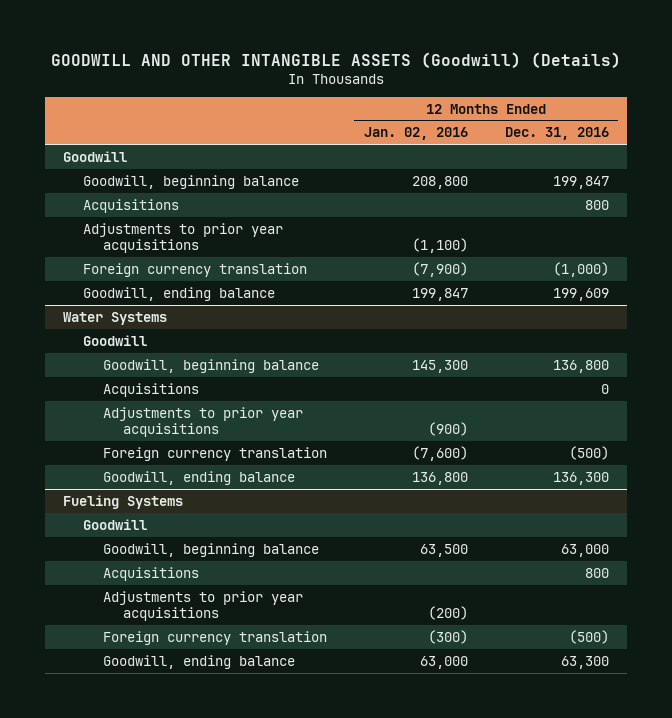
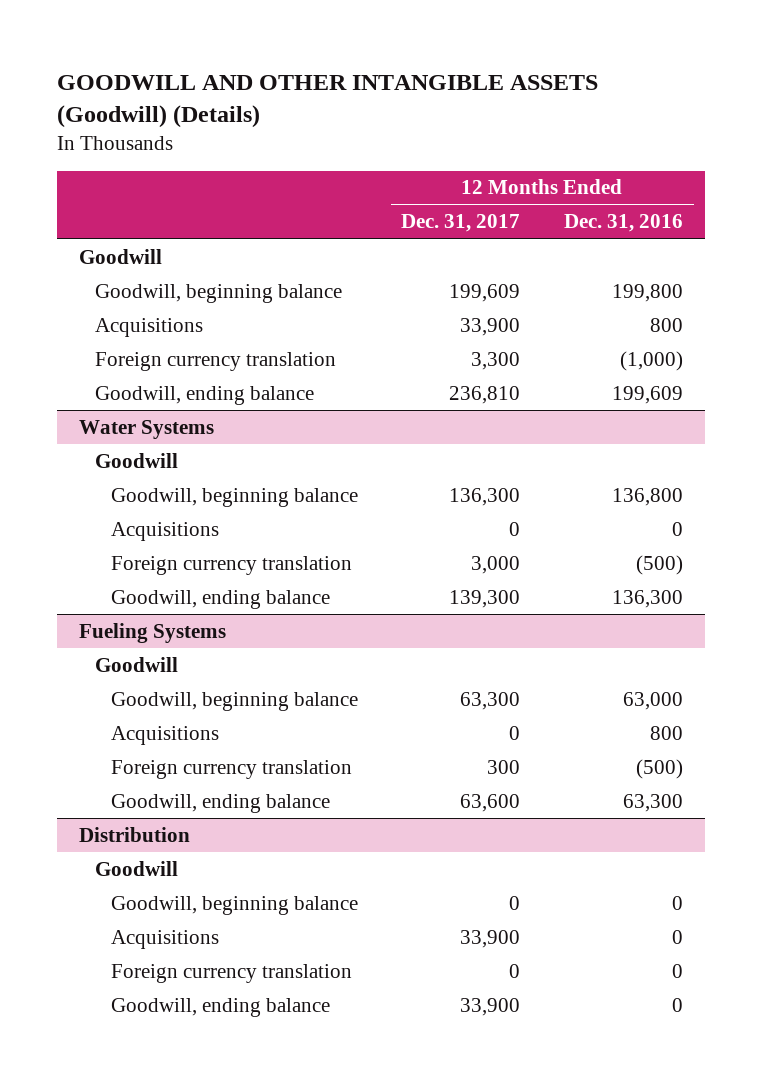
[363,127,468,141] Jan. 02, 2016 -> none
none -> [401,214,521,233] Dec. 31, 2017
[552,175,609,189] 199,847 -> [612,283,684,302] 199,800
[83,222,284,254] Adjustments to prior year acquisitions -> none
[102,406,303,438] Adjustments to prior year acquisitions -> none
[102,590,303,622] Adjustments to prior year acquisitions -> none
none -> [79,826,191,842] Distribution
none -> [94,860,178,876] Goodwill
none -> [110,895,358,915] Goodwill, beginning balance
none -> [110,929,219,949] Acquisitions
none -> [110,963,352,983] Foreign currency translation
none -> [110,997,330,1017] Goodwill, ending balance

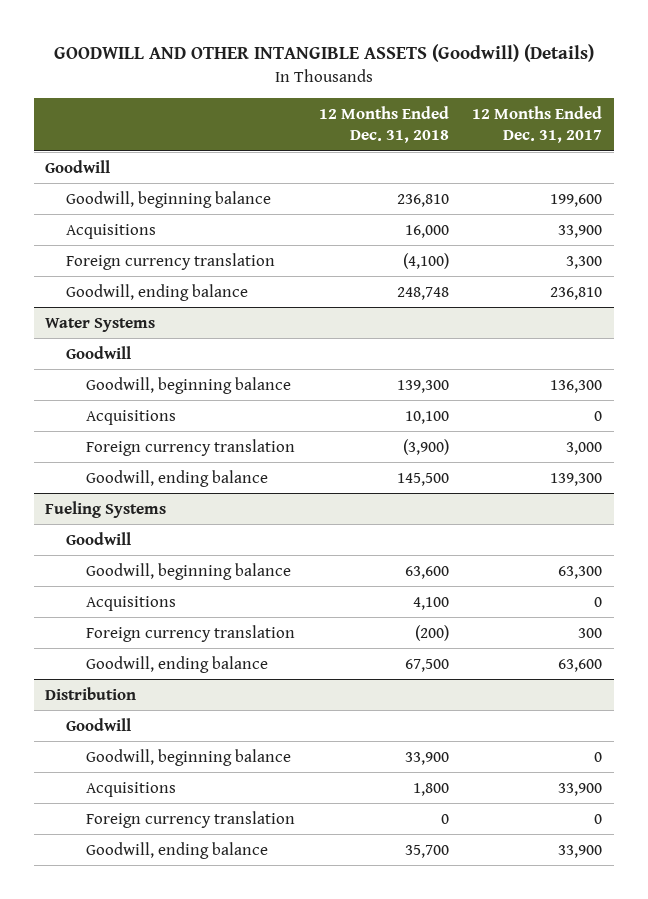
[564,214,684,233] Dec. 31, 2016 -> none
none -> [318,106,449,144] 12 Months Ended Dec. 31, 2018
[449,283,521,302] 199,609 -> [550,193,603,207] 199,600

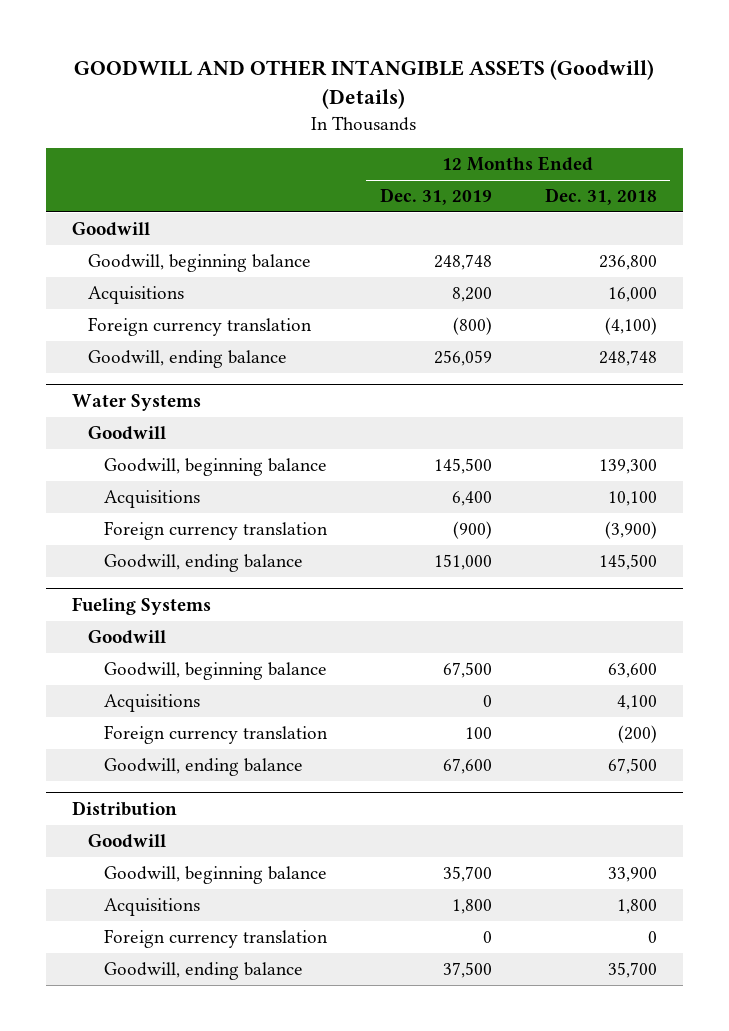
[472,106,603,144] 12 Months Ended Dec. 31, 2017 -> none
none -> [379,188,492,206] Dec. 31, 2019
[396,193,449,207] 236,810 -> [598,255,657,271] 236,800

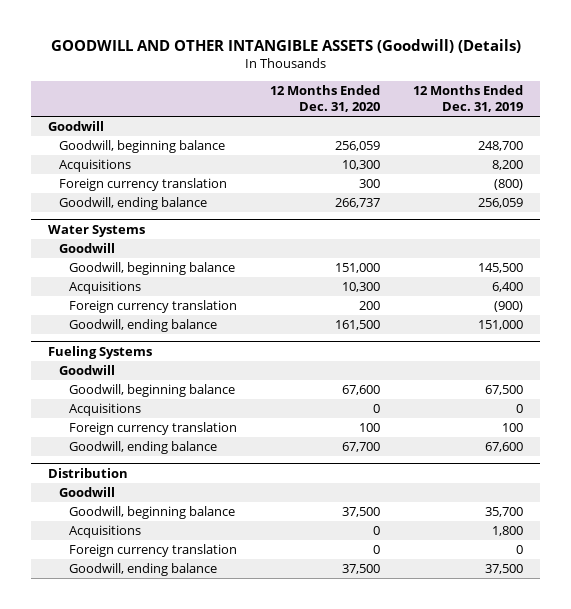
[544,188,657,206] Dec. 31, 2018 -> none
none -> [270,84,381,112] 12 Months Ended Dec. 31, 2020
[433,254,492,271] 248,748 -> [478,141,524,152] 248,700

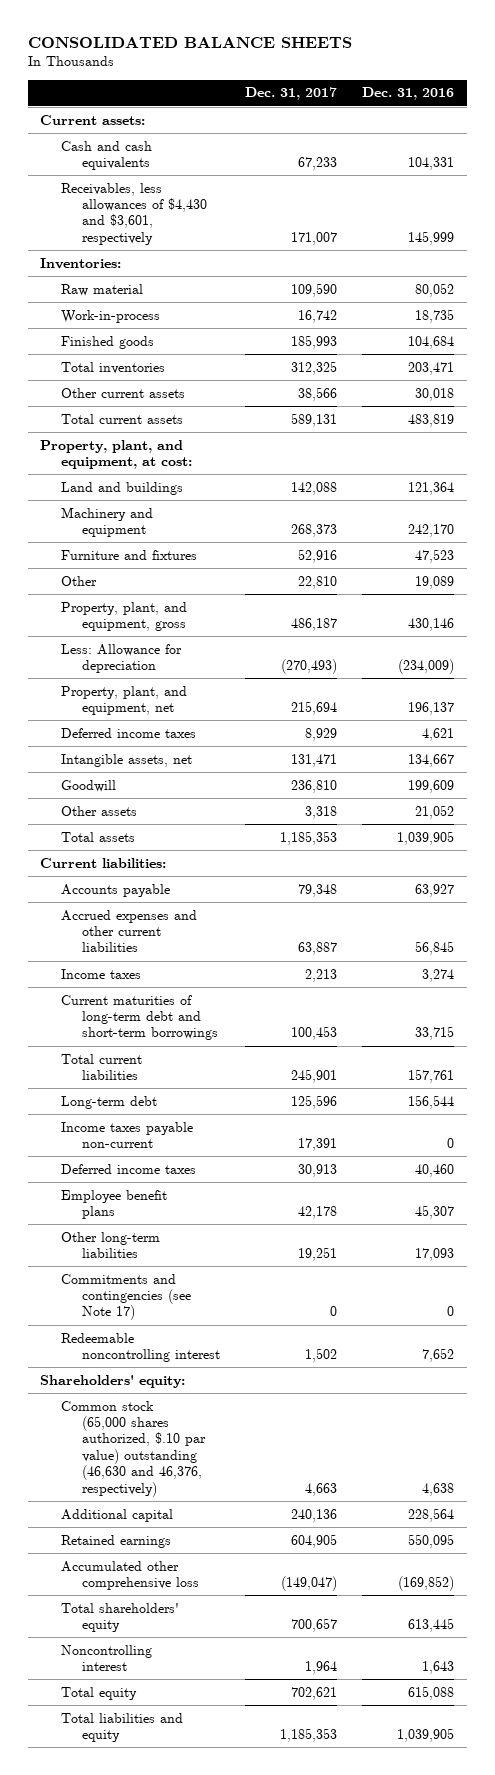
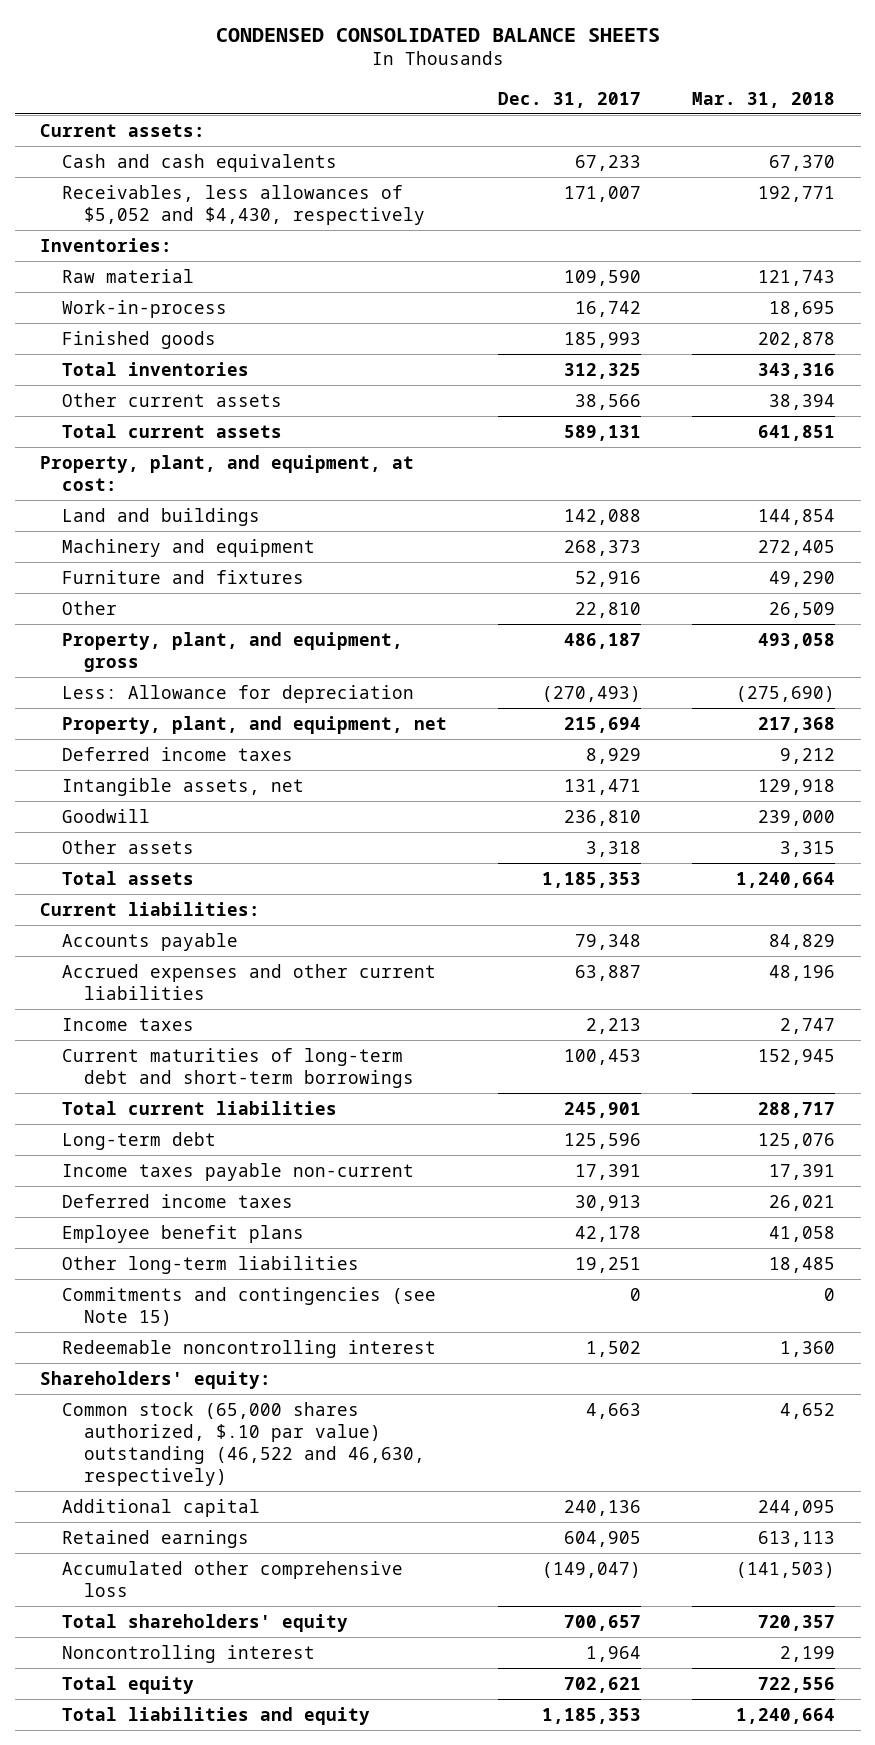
[27,37,352,49] CONSOLIDATED BALANCE SHEETS -> [215,27,660,42] CONDENSED CONSOLIDATED BALANCE SHEETS
[362,87,455,101] Dec. 31, 2016 -> none
none -> [692,91,836,108] Mar. 31, 2018
[61,182,208,245] Receivables, less allowances of $4,430 and $3,601, respectively -> [61,184,425,225] Receivables, less allowances of $5,052 and $4,430, respectively
[61,1273,192,1321] Commitments and contingencies (see Note 17) -> [61,1286,436,1326] Commitments and contingencies (see Note 15)
[61,1400,207,1497] Common stock (65,000 shares authorized, $.10 par value) outstanding (46,630 and 46,376, respectively) -> [61,1401,425,1486] Common stock (65,000 shares authorized, $.10 par value) outstanding (46,522 and 46,630, respectively)

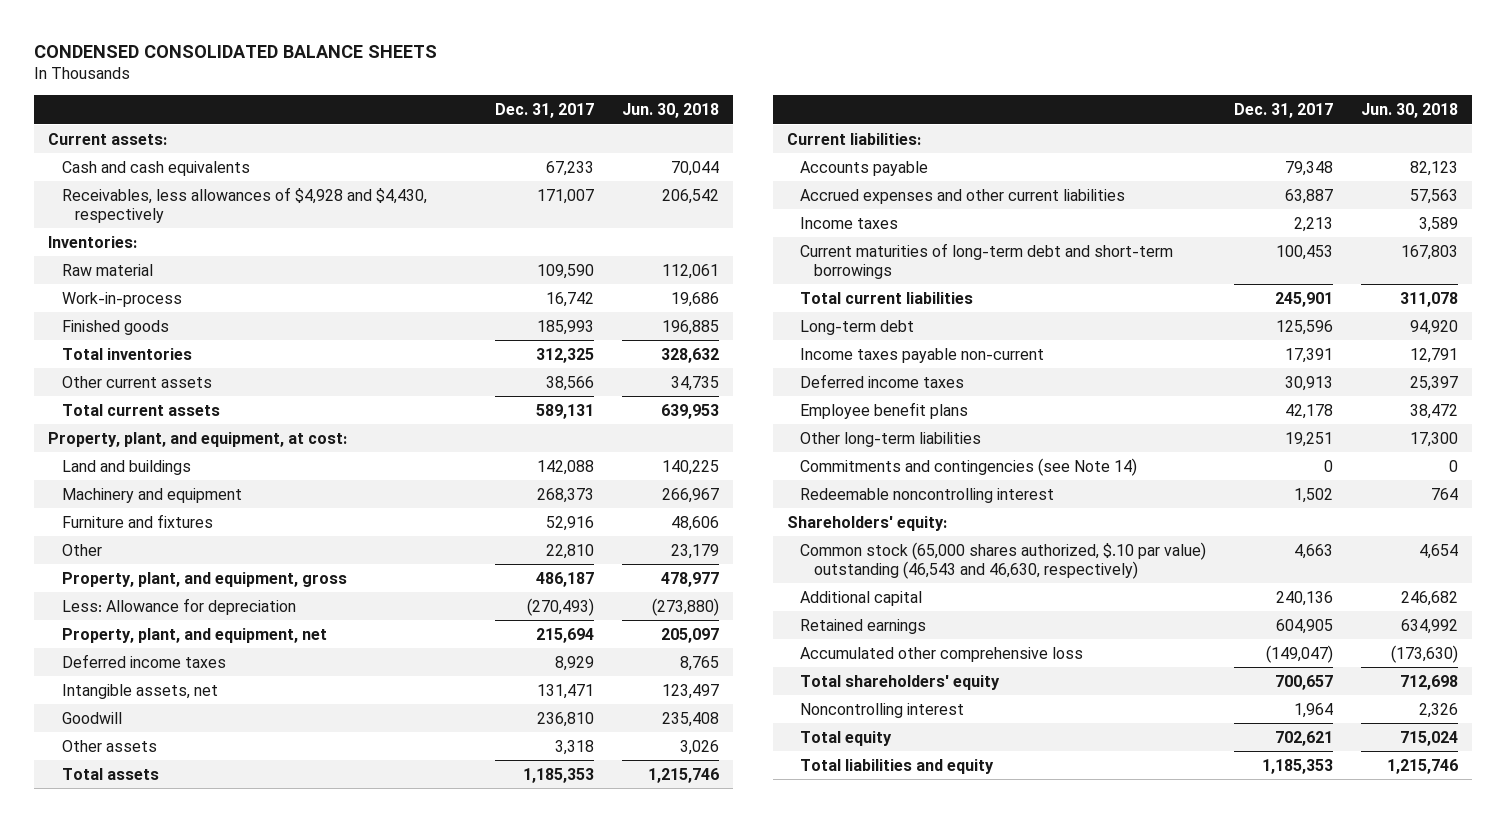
[692,91,836,108] Mar. 31, 2018 -> none
none -> [622,103,720,119] Jun. 30, 2018
[61,184,425,225] Receivables, less allowances of $5,052 and $4,430, respectively -> [61,186,427,223] Receivables, less allowances of $4,928 and $4,430, respectively
[61,1286,436,1326] Commitments and contingencies (see Note 15) -> [800,457,1138,476] Commitments and contingencies (see Note 14)
[61,1401,425,1486] Common stock (65,000 shares authorized, $.10 par value) outstanding (46,522 and 46,630, respectively) -> [800,541,1207,579] Common stock (65,000 shares authorized, $.10 par value) outstanding (46,543 and 46,630, respectively)

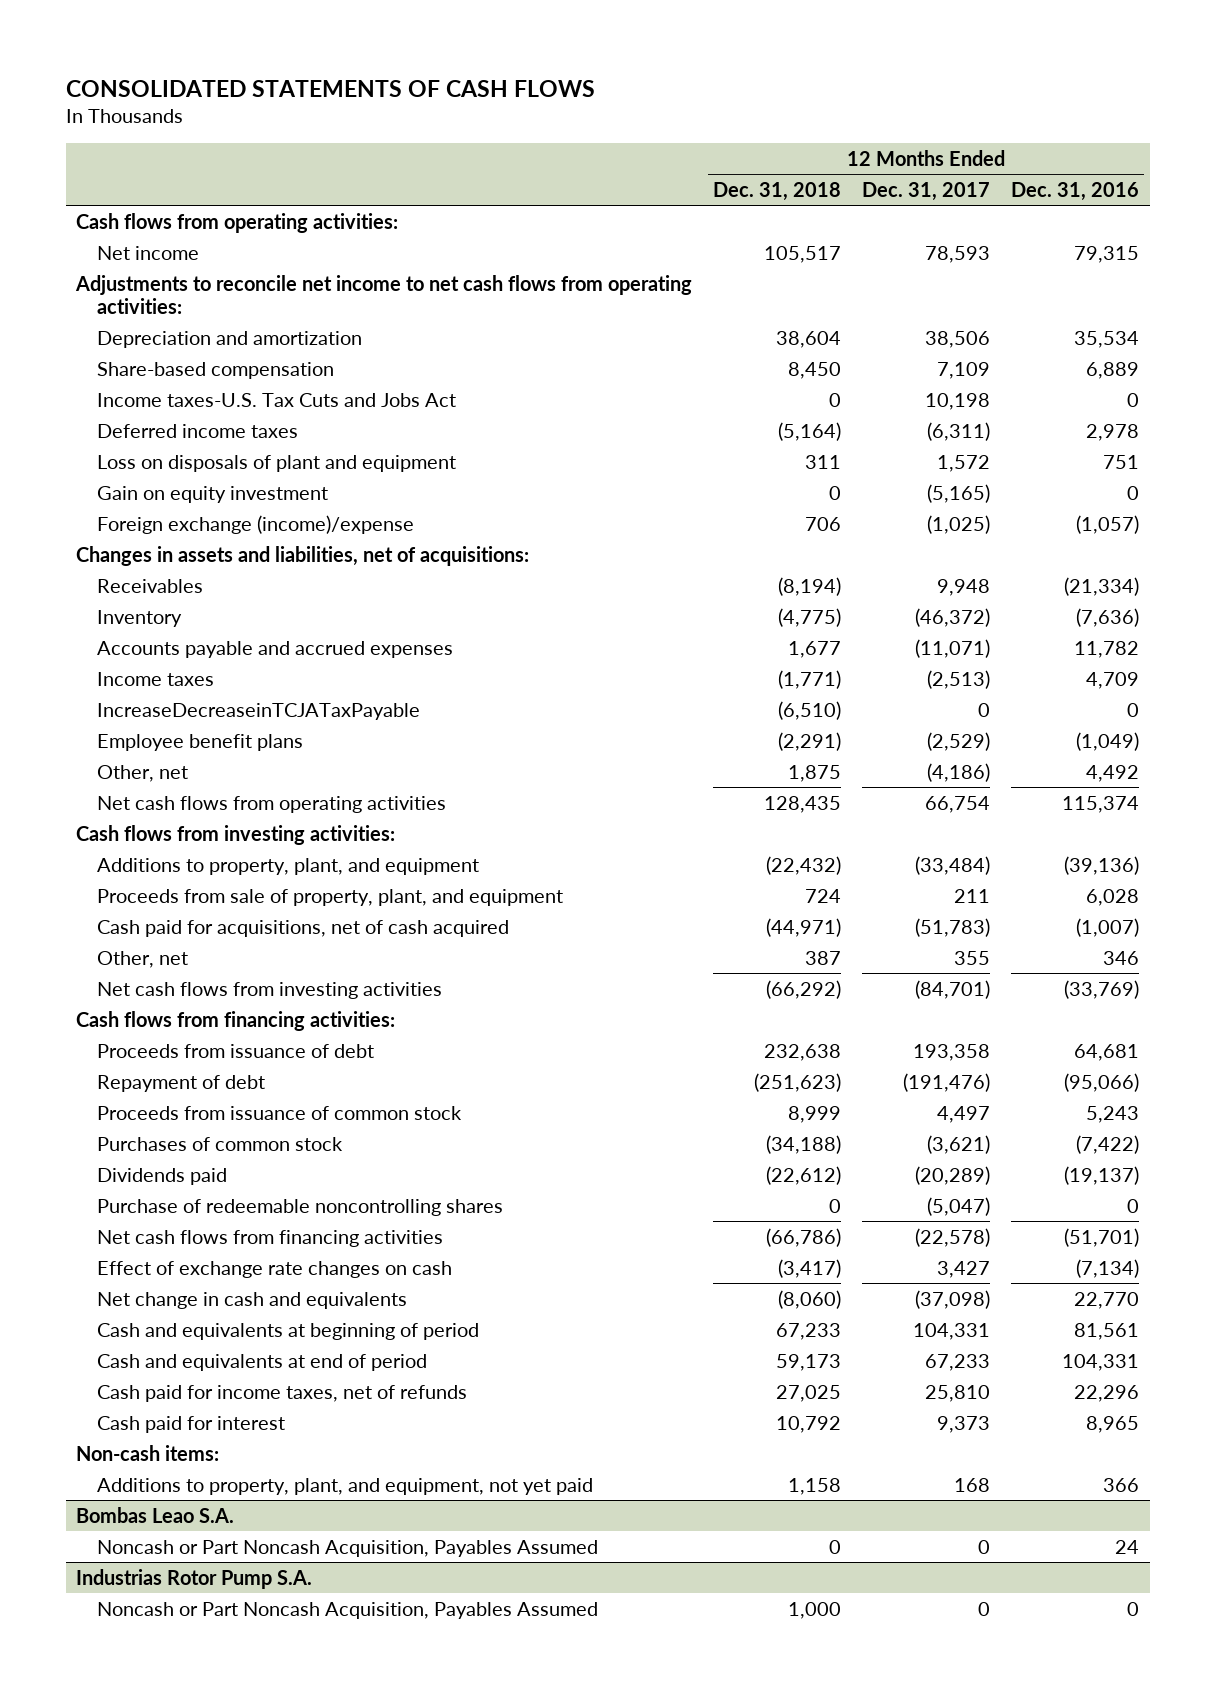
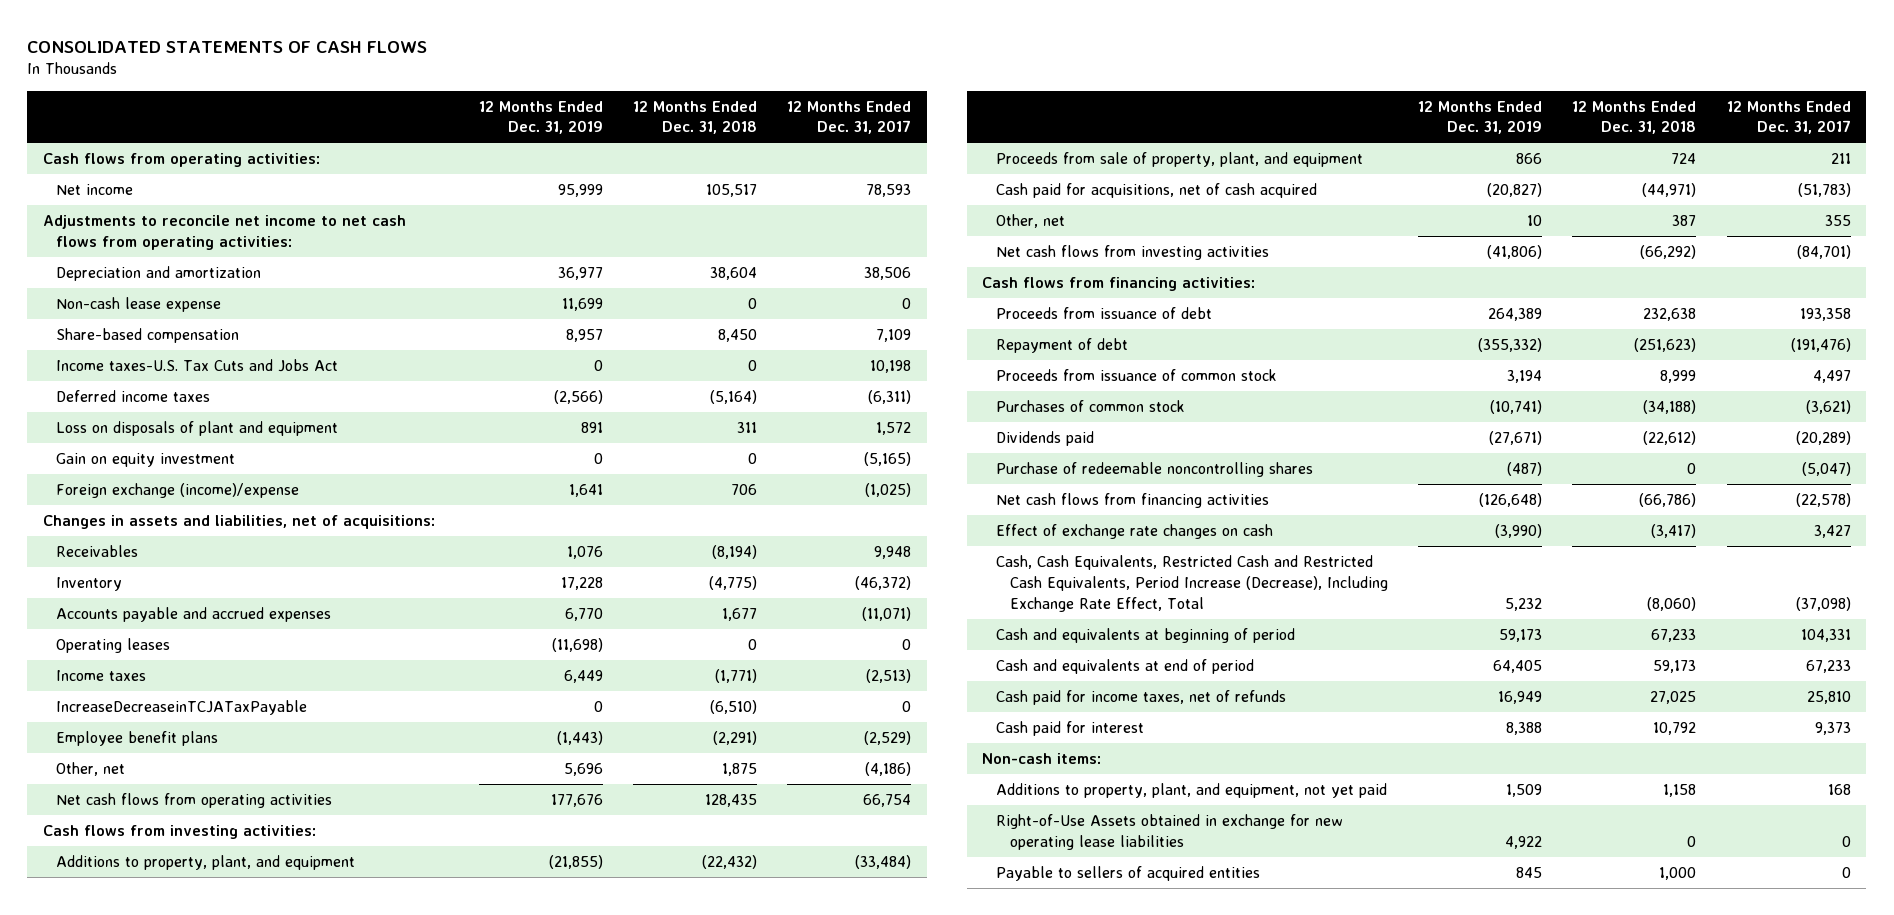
[1011,181,1140,201] Dec. 31, 2016 -> none
none -> [478,100,603,135] 12 Months Ended Dec. 31, 2019
none -> [56,297,222,313] Non-cash lease expense
none -> [56,638,171,654] Operating leases
[97,1291,408,1309] Net change in cash and equivalents -> [995,555,1388,612] Cash, Cash Equivalents, Restricted Cash and Restricted Cash Equivalents, Period Increase (Decrease), Including Exchange Rate Effect, Total
[76,1506,235,1523] Bombas Leao S.A. -> none
[97,1539,599,1557] Noncash or Part Noncash Acquisition, Payables Assumed -> none
[76,1568,313,1589] Industrias Rotor Pump S.A. -> none
[97,1601,599,1619] Noncash or Part Noncash Acquisition, Payables Assumed -> none
none -> [995,814,1343,850] Right-of-Use Assets obtained in exchange for new operating lease liabilities
none -> [995,866,1260,882] Payable to sellers of acquired entities

